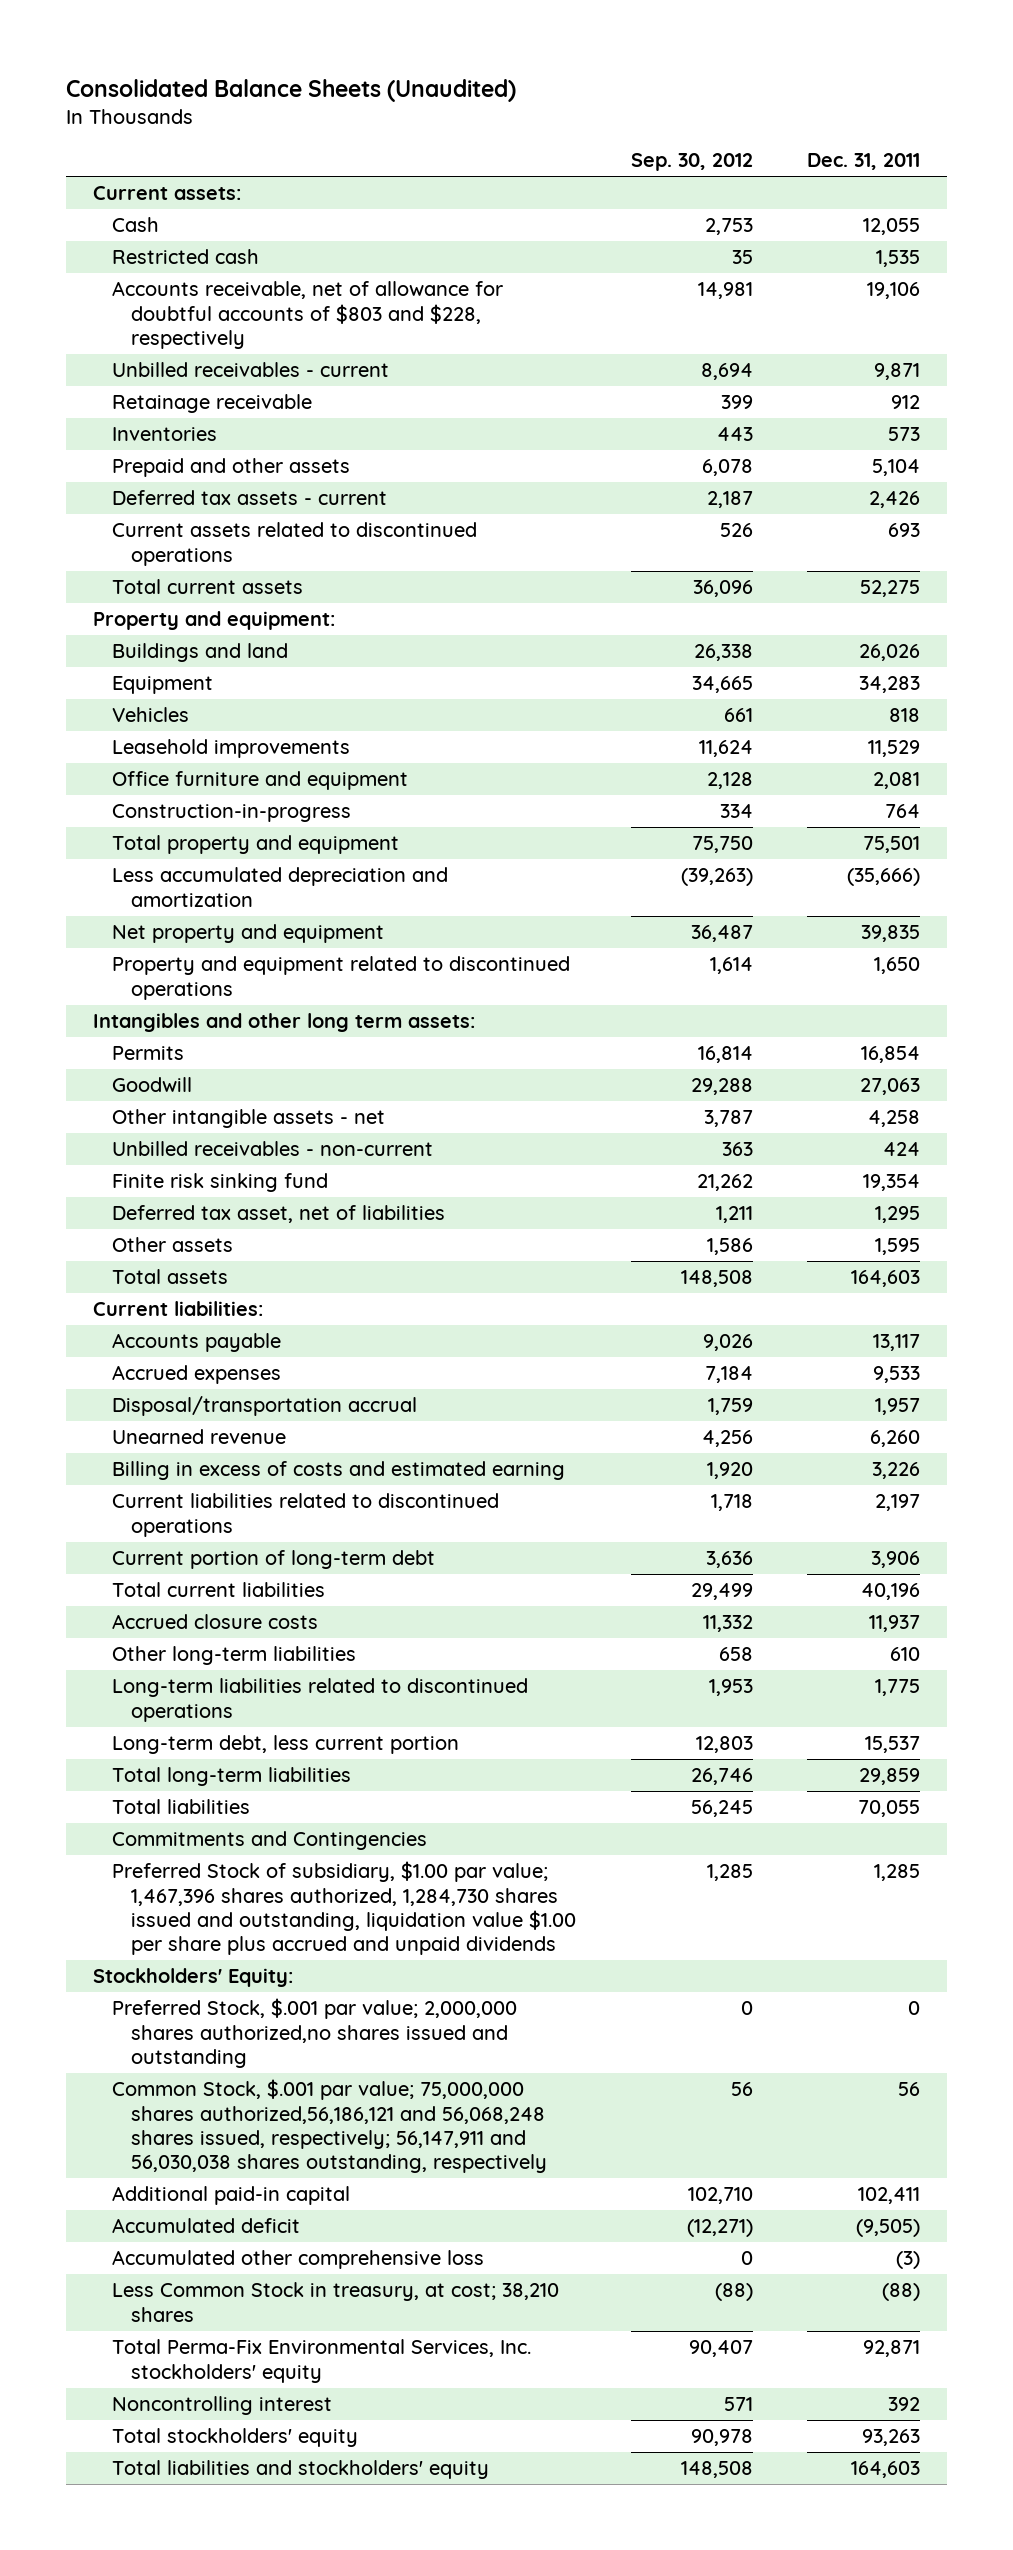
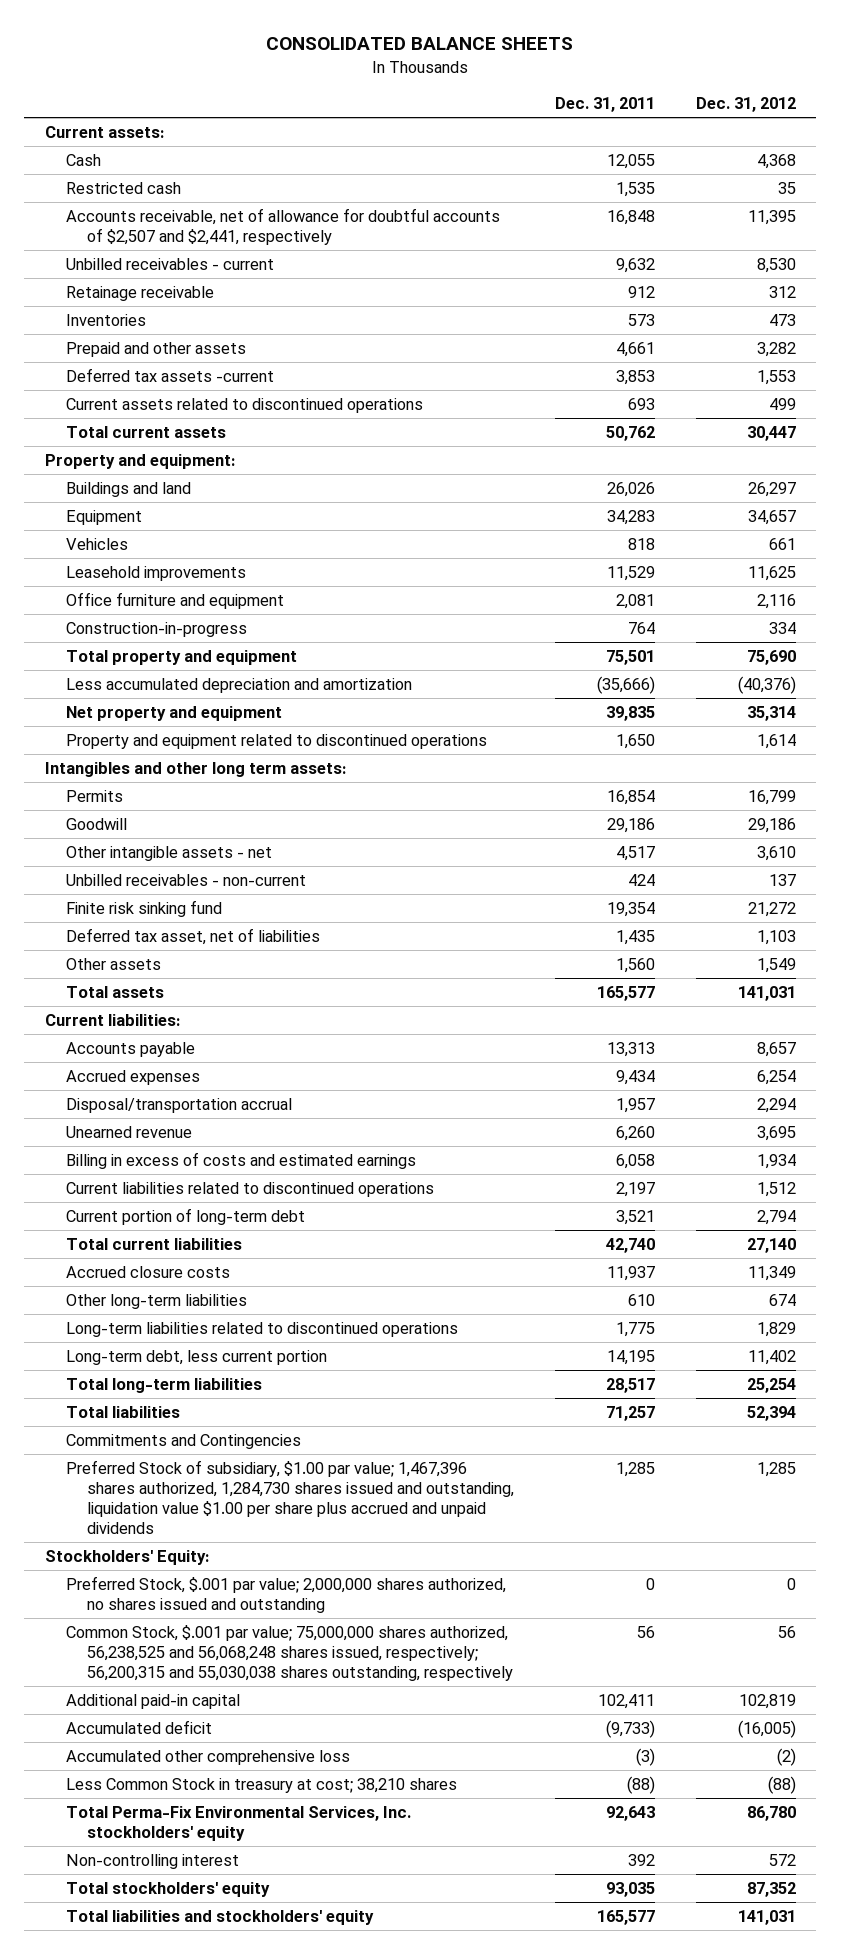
[66,78,517,102] Consolidated Balance Sheets (Unaudited) -> [266,37,574,51] CONSOLIDATED BALANCE SHEETS
[630,152,753,171] Sep. 30, 2012 -> none
none -> [695,96,796,112] Dec. 31, 2012
[112,281,504,349] Accounts receivable, net of allowance for doubtful accounts of $803 and $228, respectively -> [65,207,500,245] Accounts receivable, net of allowance for doubtful accounts of $2,507 and $2,441, respectively
[866,282,920,300] 19,106 -> [606,209,655,225] 16,848
[873,363,920,381] 9,871 -> [615,257,655,273] 9,632
[871,459,920,477] 5,104 -> [615,341,655,357] 4,661
[112,490,388,506] Deferred tax assets - current -> [65,367,274,382] Deferred tax assets -current
[868,491,920,509] 2,426 -> [615,369,655,385] 3,853
[859,580,920,598] 52,275 -> [605,425,655,441] 50,762
[859,1078,920,1096] 27,063 -> [606,817,655,833] 29,186
[867,1110,920,1128] 4,258 -> [615,845,655,861] 4,517
[874,1206,920,1224] 1,295 -> [615,929,655,945] 1,435
[874,1238,920,1256] 1,595 -> [615,957,655,973] 1,560
[850,1270,920,1288] 164,603 -> [596,985,655,1001] 165,577
[872,1334,920,1352] 13,117 -> [606,1041,655,1057] 13,313
[872,1366,920,1384] 9,533 -> [615,1069,655,1085] 9,434
[112,1461,566,1481] Billing in excess of costs and estimated earning -> [65,1151,416,1169] Billing in excess of costs and estimated earnings
[871,1462,920,1480] 3,226 -> [615,1153,655,1169] 6,058
[870,1551,920,1569] 3,906 -> [615,1209,655,1225] 3,521
[860,1583,920,1601] 40,196 -> [605,1237,655,1253] 42,740
[864,1736,920,1754] 15,537 -> [606,1349,655,1365] 14,195
[858,1768,920,1786] 29,859 -> [605,1377,655,1393] 28,517
[857,1800,920,1818] 70,055 -> [605,1405,655,1421] 71,257
[112,1998,518,2068] Preferred Stock, $.001 par value; 2,000,000 shares authorized,no shares issued and outstanding -> [65,1575,506,1613] Preferred Stock, $.001 par value; 2,000,000 shares authorized, no shares issued and outstanding
[112,2079,548,2173] Common Stock, $.001 par value; 75,000,000 shares authorized,56,186,121 and 56,068,248 shares issued, respectively; 56,147,911 and 56,030,038 shares outstanding, respectively -> [65,1624,513,1681] Common Stock, $.001 par value; 75,000,000 shares authorized, 56,238,525 and 56,068,248 shares issued, respectively; 56,200,315 and 55,030,038 shares outstanding, respectively
[855,2219,920,2238] (9,505) -> [605,1719,655,1738] (9,733)
[112,2282,560,2322] Less Common Stock in treasury, at cost; 38,210 shares -> [65,1777,457,1793] Less Common Stock in treasury at cost; 38,210 shares
[862,2340,920,2358] 92,871 -> [605,1805,655,1821] 92,643
[112,2396,333,2416] Noncontrolling interest -> [65,1853,239,1869] Non-controlling interest
[861,2429,920,2447] 93,263 -> [605,1881,655,1897] 93,035
[850,2461,920,2479] 164,603 -> [596,1909,655,1925] 165,577

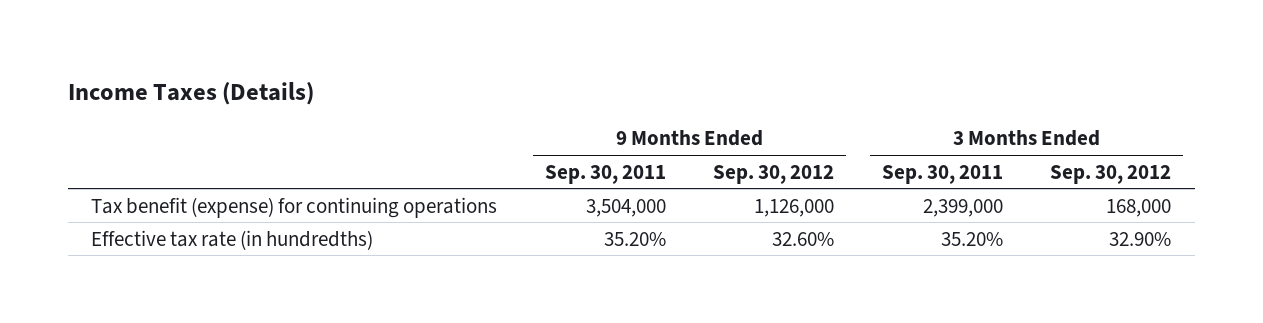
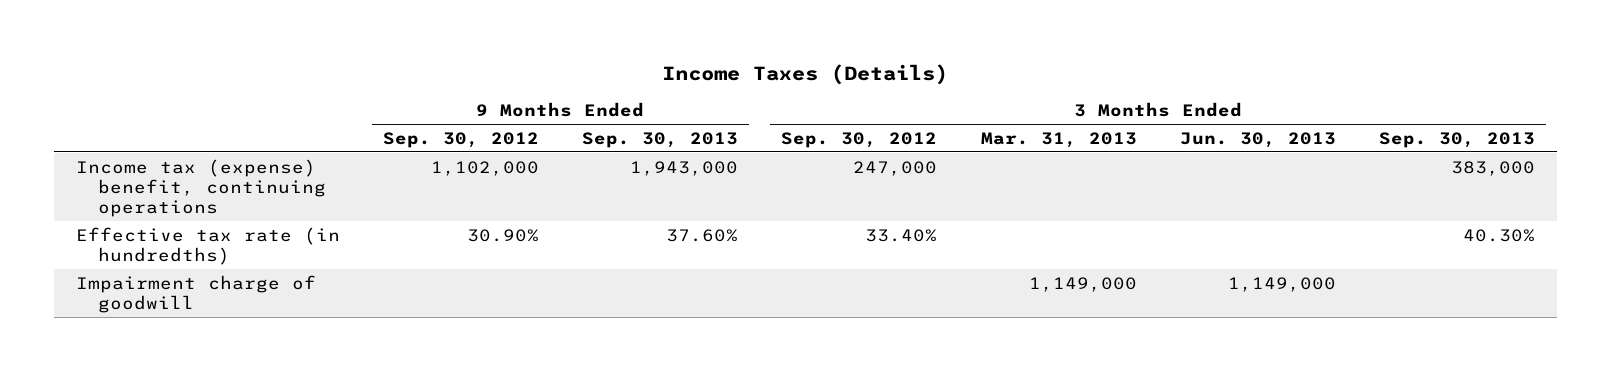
[544,164,666,184] Sep. 30, 2011 -> none
[881,164,1003,184] Sep. 30, 2011 -> none
none -> [582,131,739,148] Sep. 30, 2013
none -> [980,131,1137,148] Mar. 31, 2013
none -> [1179,131,1336,148] Jun. 30, 2013
none -> [1379,131,1536,148] Sep. 30, 2013
[91,196,498,218] Tax benefit (expense) for continuing operations -> [75,158,327,218] Income tax (expense) benefit, continuing operations
[754,198,835,217] 1,126,000 -> [430,160,539,176] 1,102,000
[1106,198,1172,217] 168,000 -> [853,160,938,176] 247,000
[772,231,835,246] 32.60% -> [466,228,539,242] 30.90%
[1109,231,1172,246] 32.90% -> [865,228,938,242] 33.40%
none -> [75,274,316,313] Impairment charge of goodwill

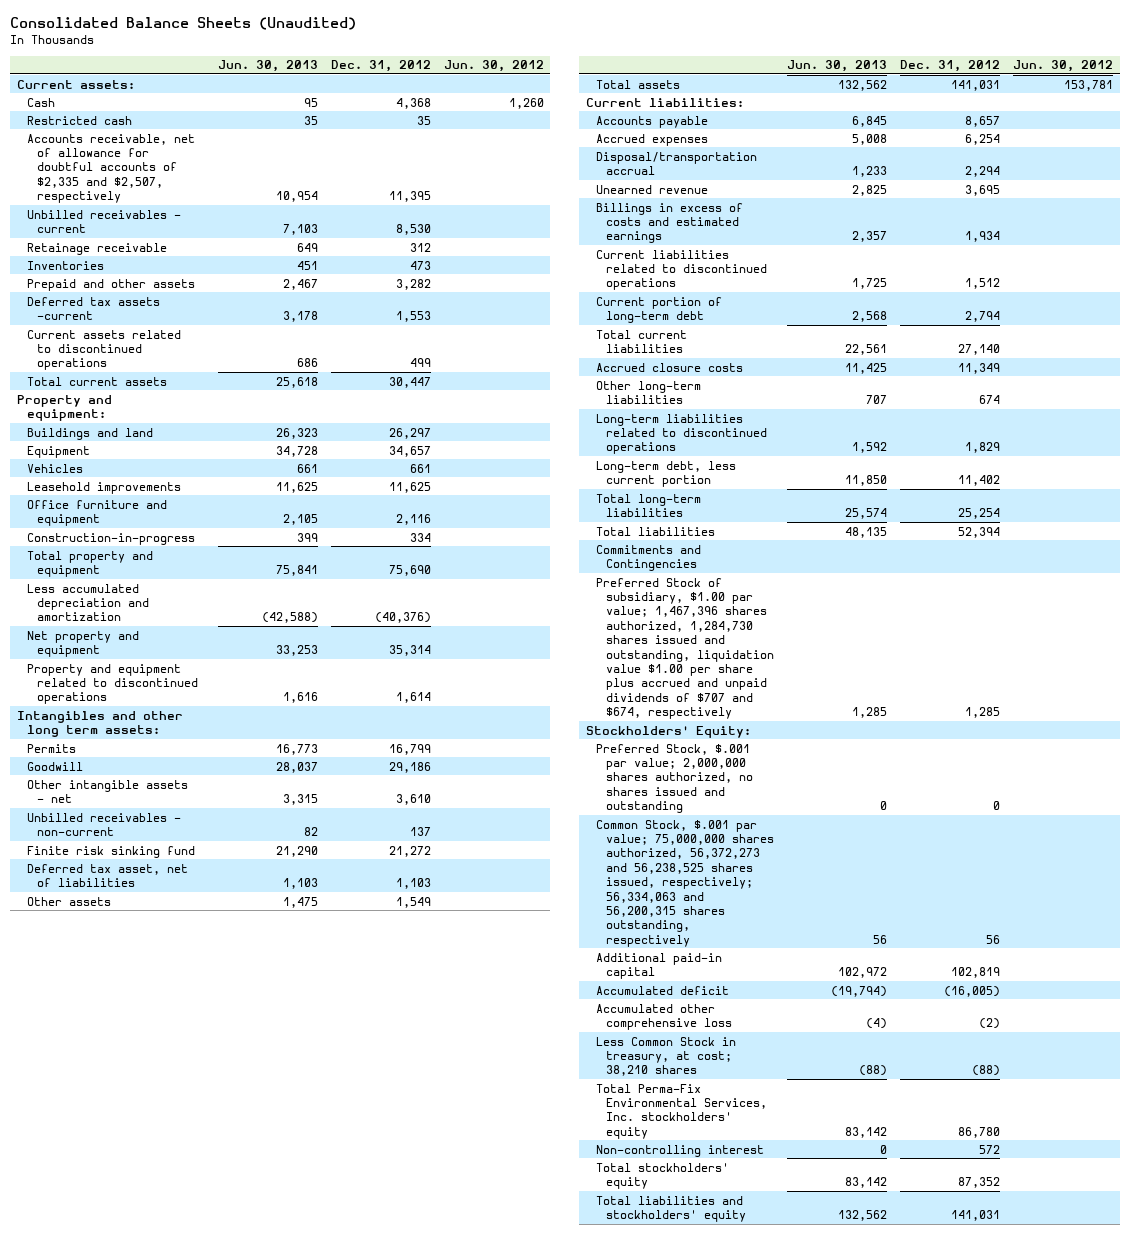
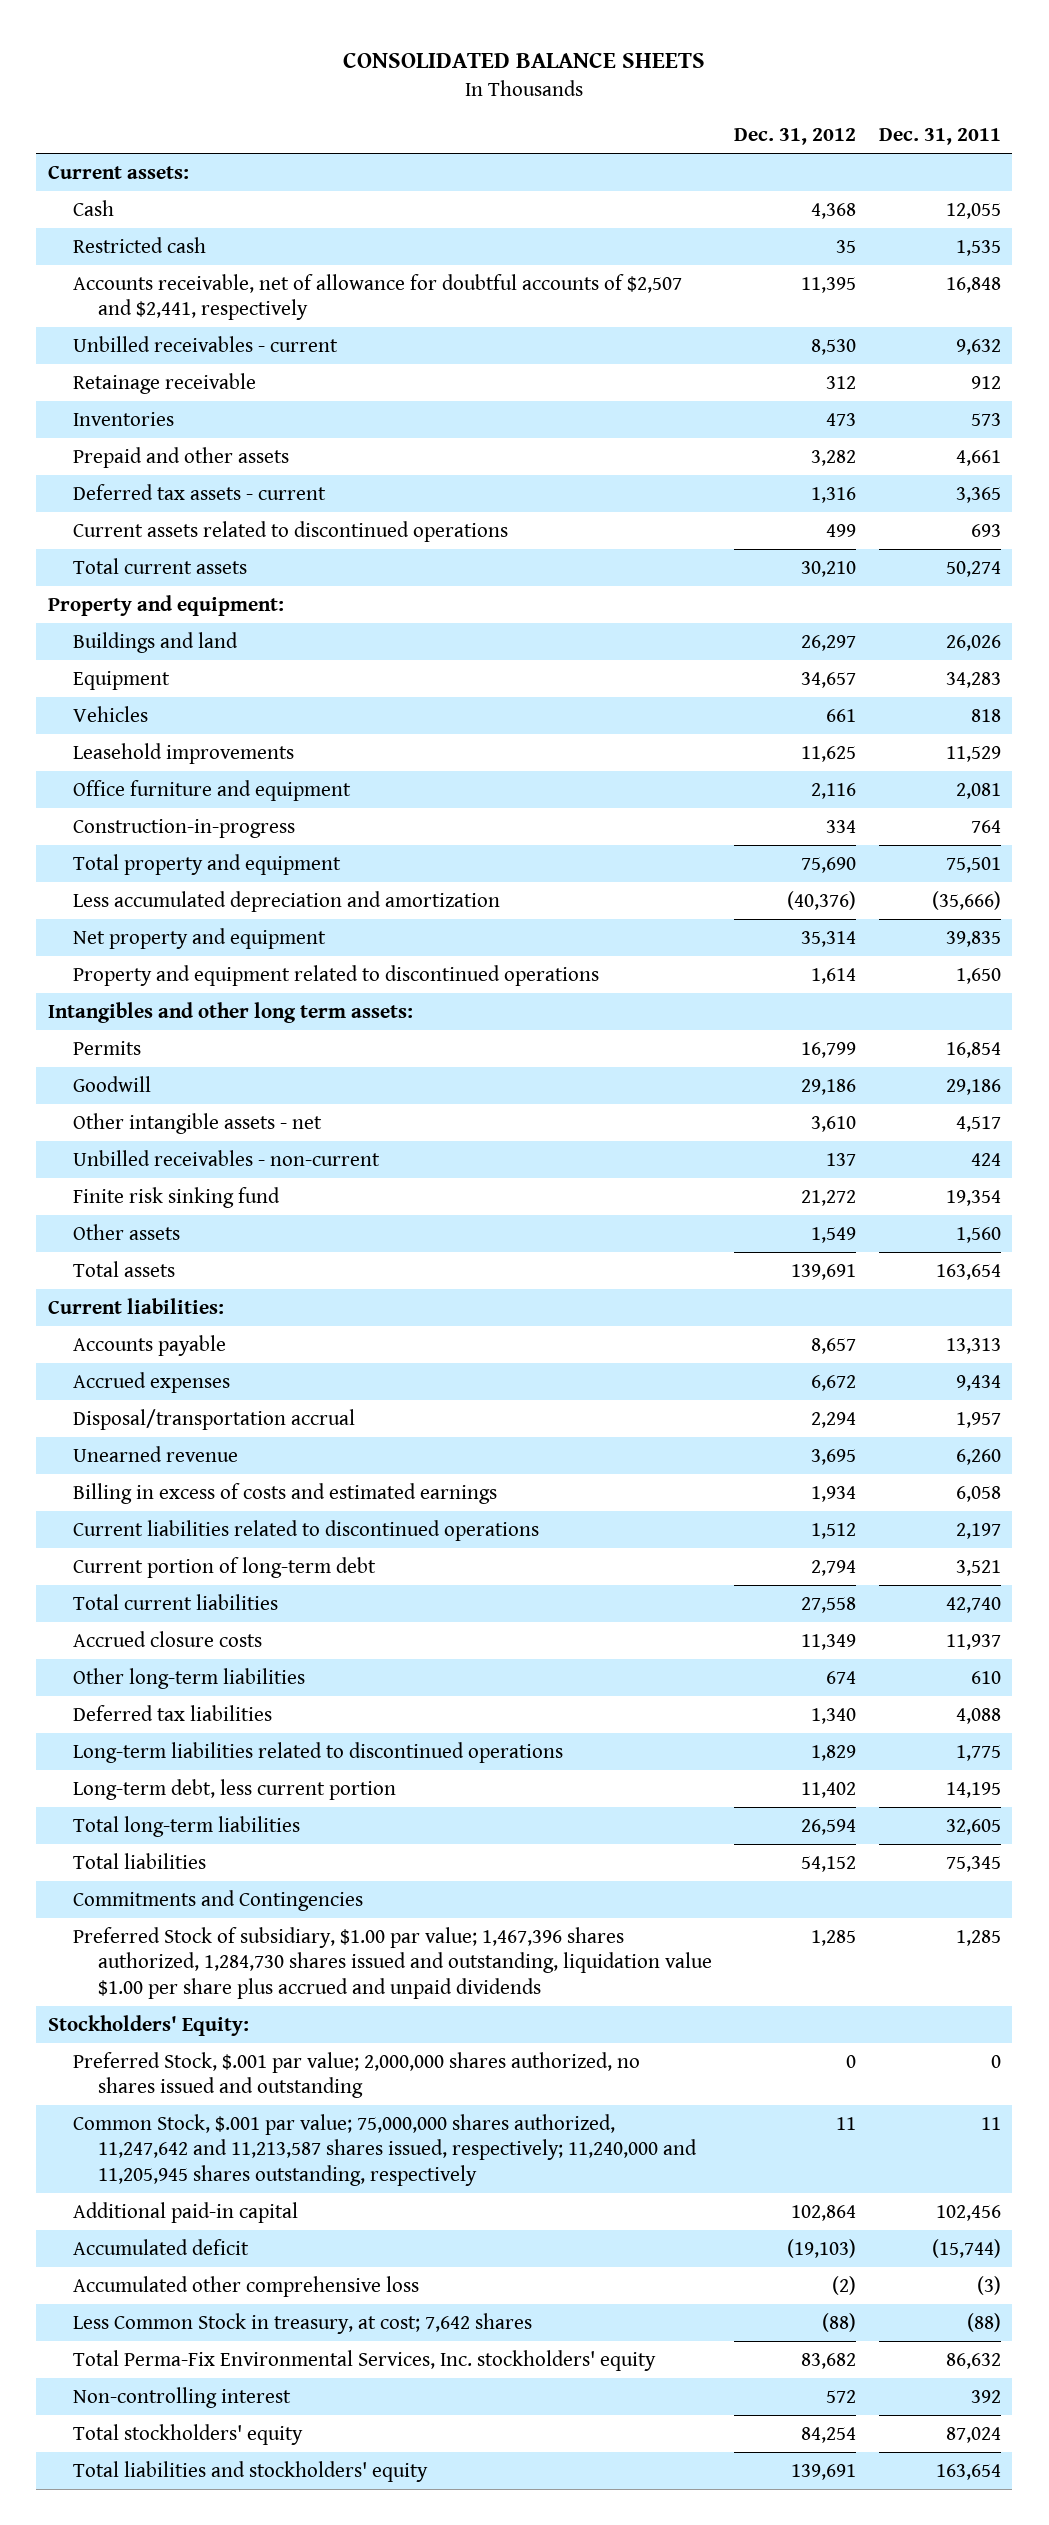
[10,17,357,31] Consolidated Balance Sheets (Unaudited) -> [343,53,706,69] CONSOLIDATED BALANCE SHEETS
[217,60,318,73] Jun. 30, 2013 -> none
[443,60,544,73] Jun. 30, 2012 -> none
none -> [878,128,1001,146] Dec. 31, 2011
[26,133,195,204] Accounts receivable, net of allowance for doubtful accounts of $2,335 and $2,507, respectively -> [72,273,682,321] Accounts receivable, net of allowance for doubtful accounts of $2,507 and $2,441, respectively
[26,296,160,320] Deferred tax assets -current -> [72,483,326,500] Deferred tax assets - current
[395,310,431,322] 1,553 -> [811,486,857,503] 1,316
[388,376,431,388] 30,447 -> [801,560,857,577] 30,210
[26,863,188,887] Deferred tax asset, net of liabilities -> none
[951,79,1001,91] 141,031 -> [791,1263,857,1280] 139,691
[965,133,1001,145] 6,254 -> [811,1374,857,1391] 6,672
[595,202,743,244] Billings in excess of costs and estimated earnings -> [72,1482,497,1504] Billing in excess of costs and estimated earnings
[958,343,1001,355] 27,140 -> [801,1596,857,1613] 27,558
none -> [72,1704,272,1721] Deferred tax liabilities
[958,507,1001,519] 25,254 -> [801,1818,857,1835] 26,594
[958,526,1001,538] 52,394 -> [801,1855,857,1872] 54,152
[595,577,775,720] Preferred Stock of subsidiary, $1.00 par value; 1,467,396 shares authorized, 1,284,730 shares issued and outstanding, liquidation value $1.00 per share plus accrued and unpaid dividends of $707 and $674, respectively -> [72,1926,712,1999] Preferred Stock of subsidiary, $1.00 par value; 1,467,396 shares authorized, 1,284,730 shares issued and outstanding, liquidation value $1.00 per share plus accrued and unpaid dividends
[595,819,775,947] Common Stock, $.001 par value; 75,000,000 shares authorized, 56,372,273 and 56,238,525 shares issued, respectively; 56,334,063 and 56,200,315 shares outstanding, respectively -> [72,2113,697,2186] Common Stock, $.001 par value; 75,000,000 shares authorized, 11,247,642 and 11,213,587 shares issued, respectively; 11,240,000 and 11,205,945 shares outstanding, respectively
[986,934,1001,944] 56 -> [836,2116,857,2130] 11
[951,966,1001,978] 102,819 -> [791,2204,857,2221] 102,864
[944,985,1001,997] (16,005) -> [787,2238,857,2258] (19,103)
[595,1036,736,1077] Less Common Stock in treasury, at cost; 38,210 shares -> [72,2312,532,2334] Less Common Stock in treasury, at cost; 7,642 shares
[958,1126,1001,1138] 86,780 -> [801,2352,857,2369] 83,682
[958,1176,1001,1188] 87,352 -> [801,2426,857,2443] 84,254
[951,1209,1001,1221] 141,031 -> [791,2463,857,2480] 139,691

